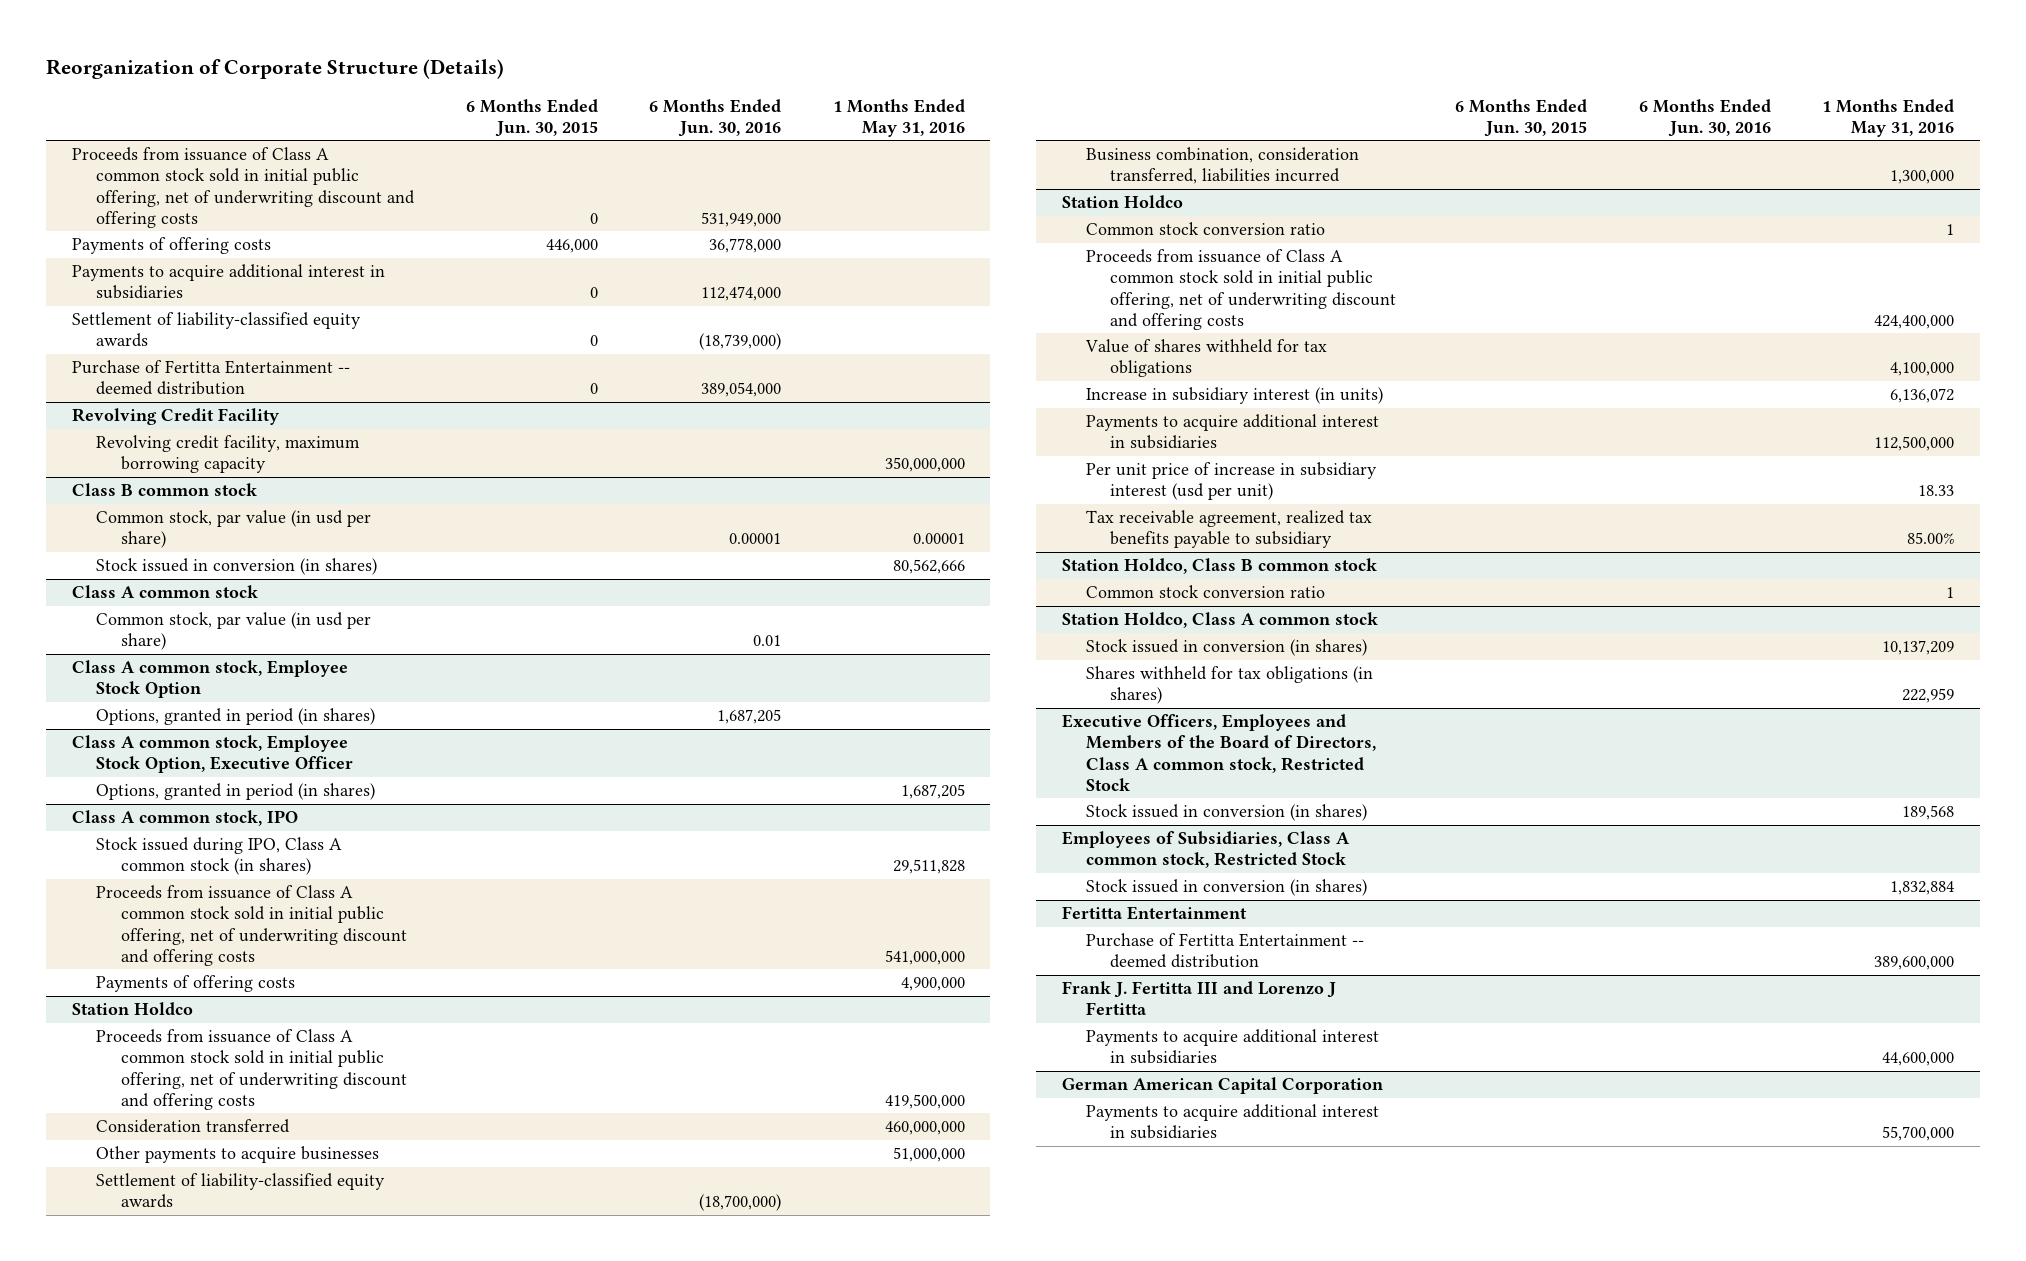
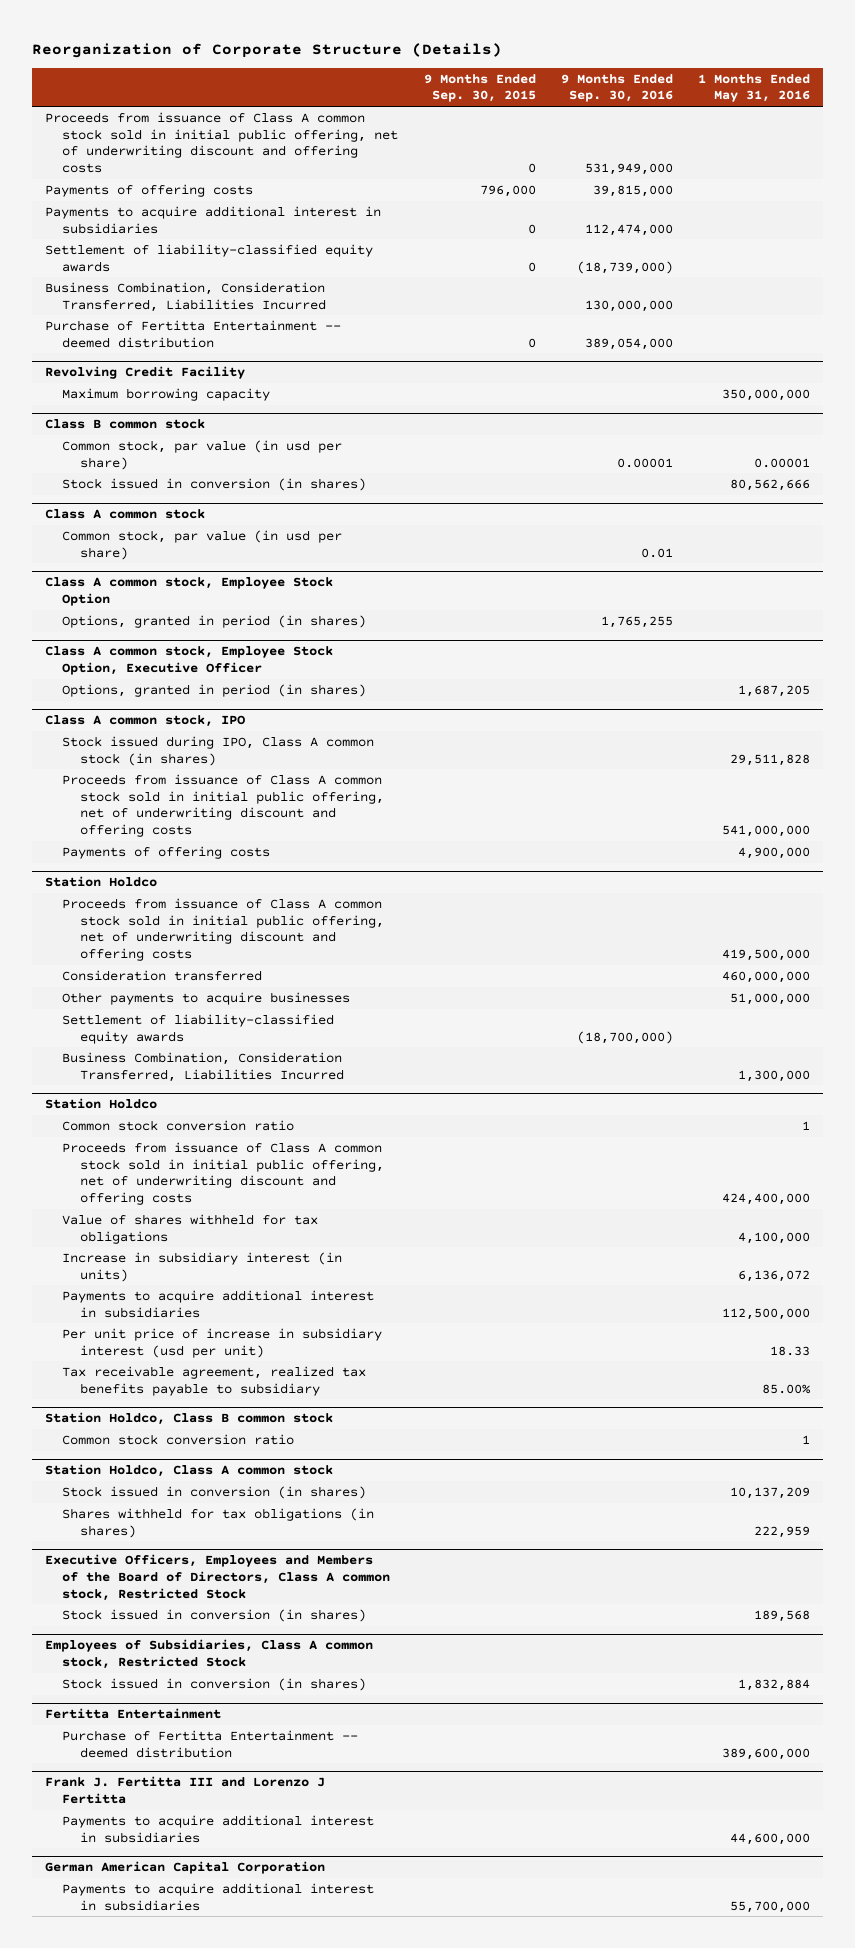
[465,98,598,138] 6 Months Ended Jun. 30, 2015 -> none
[649,98,782,138] 6 Months Ended Jun. 30, 2016 -> none
none -> [423,73,536,103] 9 Months Ended Sep. 30, 2015
none -> [560,73,673,103] 9 Months Ended Sep. 30, 2016
none -> [44,281,327,312] Business Combination, Consideration Transferred, Liabilities Incurred
[96,435,361,474] Revolving credit facility, maximum borrowing capacity -> [62,387,271,401] Maximum borrowing capacity
[1086,147,1360,185] Business combination, consideration transferred, liabilities incurred -> [62,1051,344,1082] Business Combination, Consideration Transferred, Liabilities Incurred

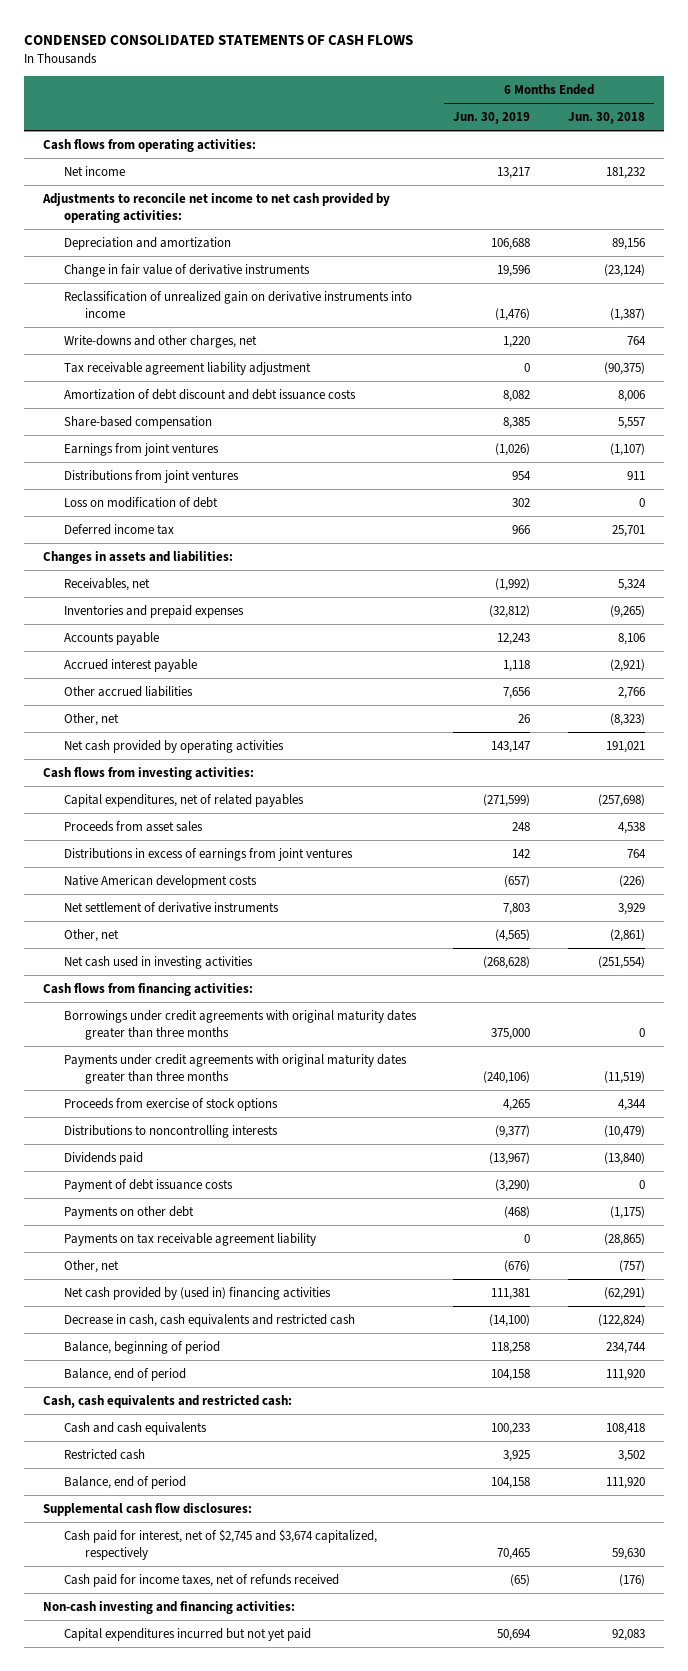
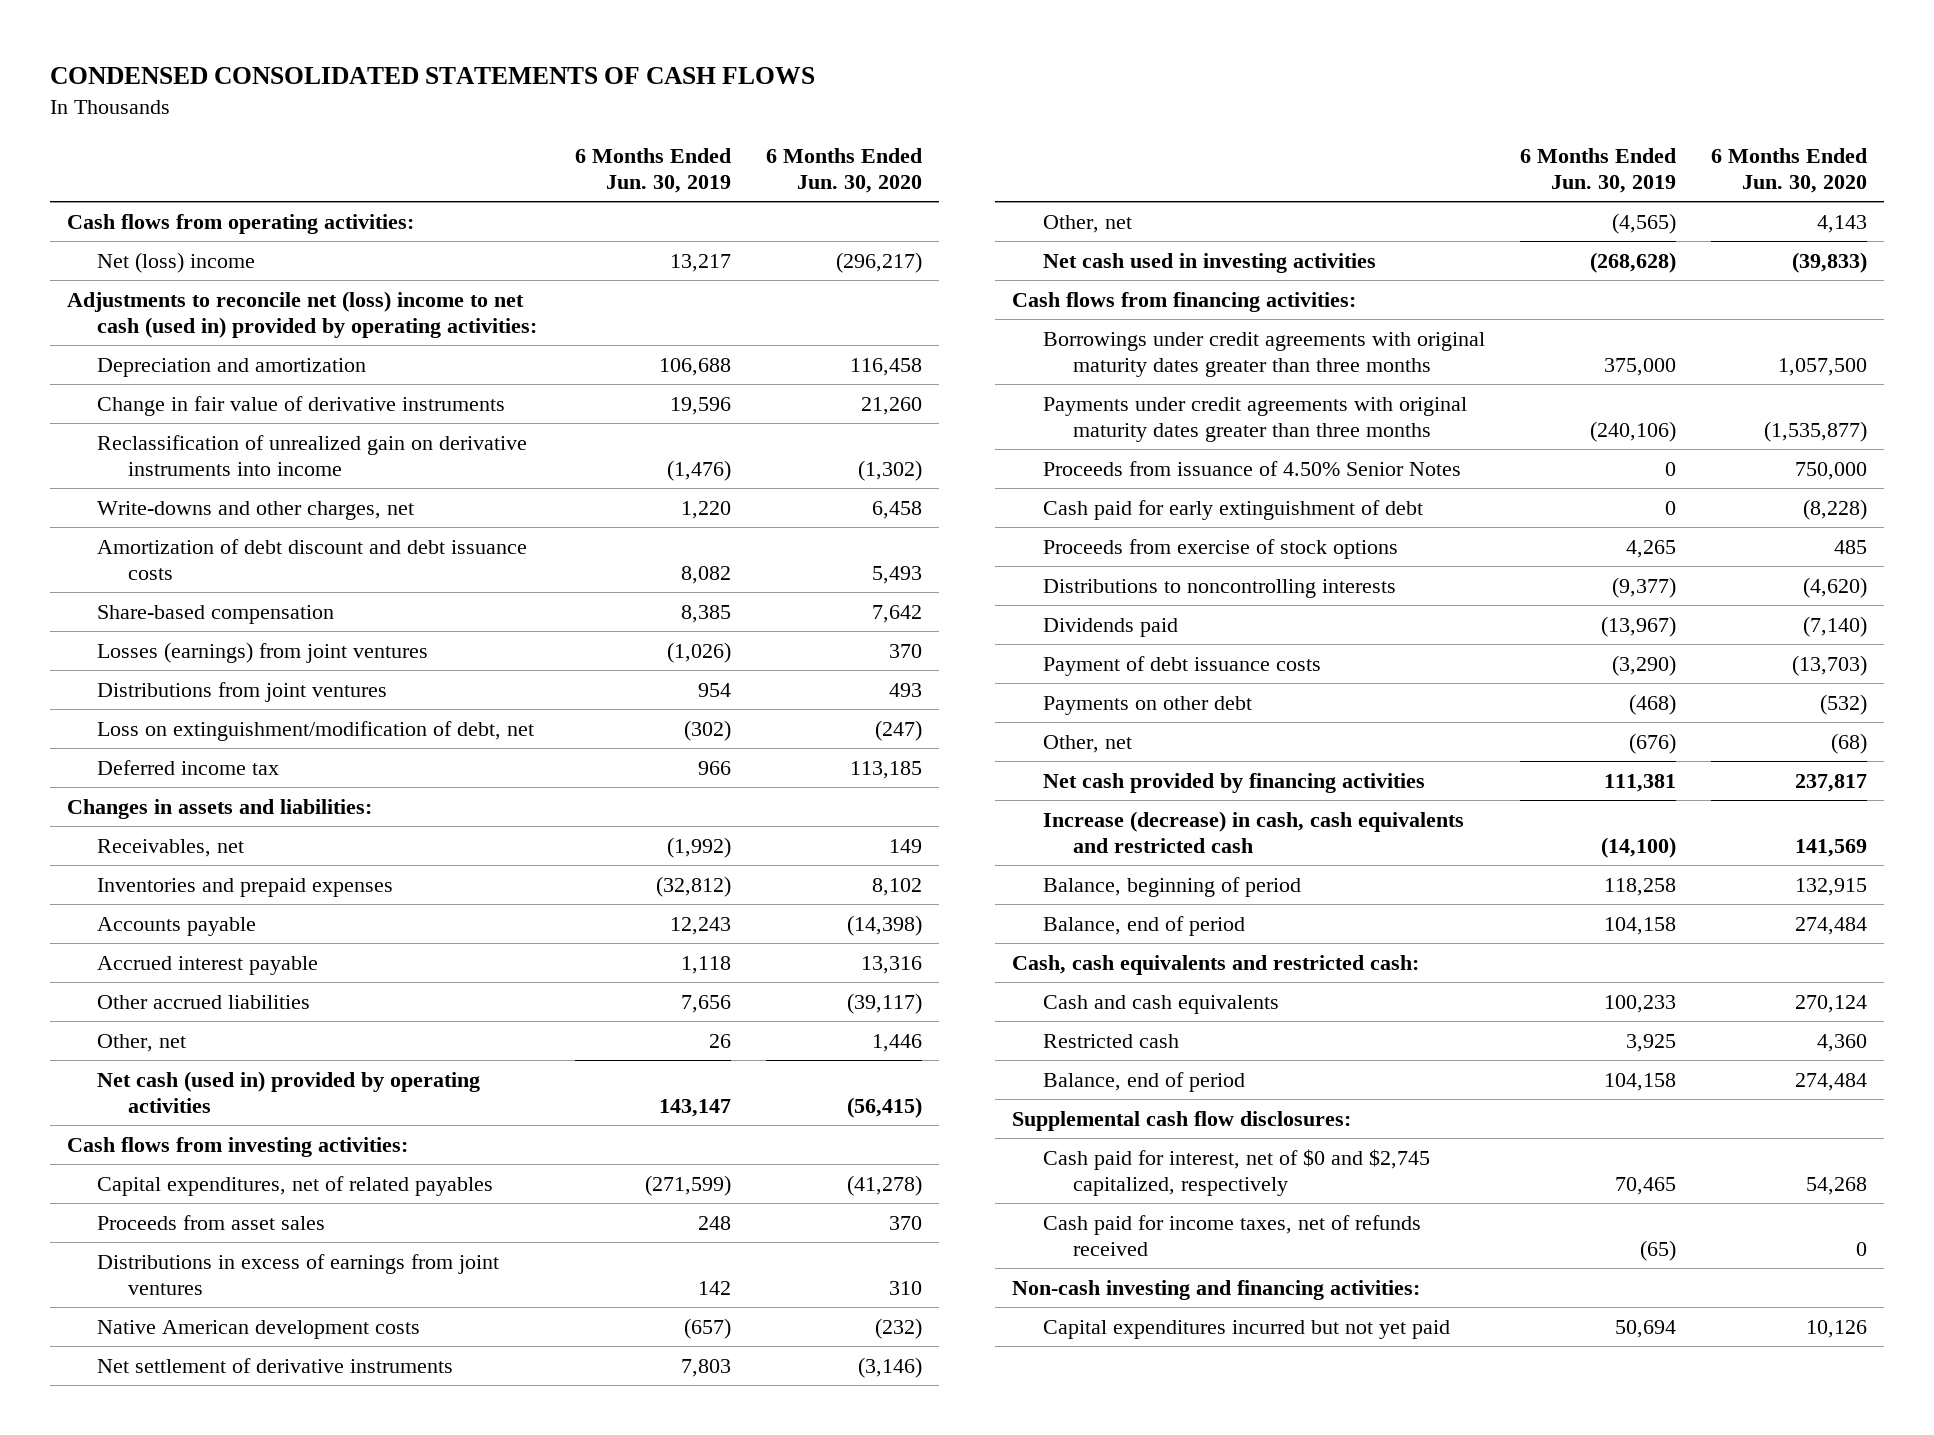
[567,112,645,125] Jun. 30, 2018 -> none
none -> [765,147,922,193] 6 Months Ended Jun. 30, 2020
[63,166,125,177] Net income -> [97,251,256,273] Net (loss) income
[41,193,390,224] Adjustments to reconcile net income to net cash provided by operating activities: -> [67,290,538,338] Adjustments to reconcile net (loss) income to net cash (used in) provided by operating activities:
[63,362,311,376] Tax receivable agreement liability adjustment -> none
[63,443,219,457] Earnings from joint ventures -> [97,641,429,663] Losses (earnings) from joint ventures
[63,497,218,509] Loss on modification of debt -> [97,720,535,741] Loss on extinguishment/modification of debt, net
[512,498,531,508] 302 -> [683,719,731,741] (302)
[63,740,284,754] Net cash provided by operating activities -> [97,1070,481,1113] Net cash (used in) provided by operating activities
none -> [1042,460,1461,476] Proceeds from issuance of 4.50% Senior Notes
none -> [1042,499,1423,520] Cash paid for early extinguishment of debt
[63,1233,316,1247] Payments on tax receivable agreement liability -> none
[63,1287,331,1301] Net cash provided by (used in) financing activities -> [1042,772,1425,793] Net cash provided by financing activities
[63,1314,355,1328] Decrease in cash, cash equivalents and restricted cash -> [1042,810,1464,853] Increase (decrease) in cash, cash equivalents and restricted cash
[63,1529,377,1561] Cash paid for interest, net of $2,745 and $3,674 capitalized, respectively -> [1042,1148,1430,1196] Cash paid for interest, net of $0 and $2,745 capitalized, respectively

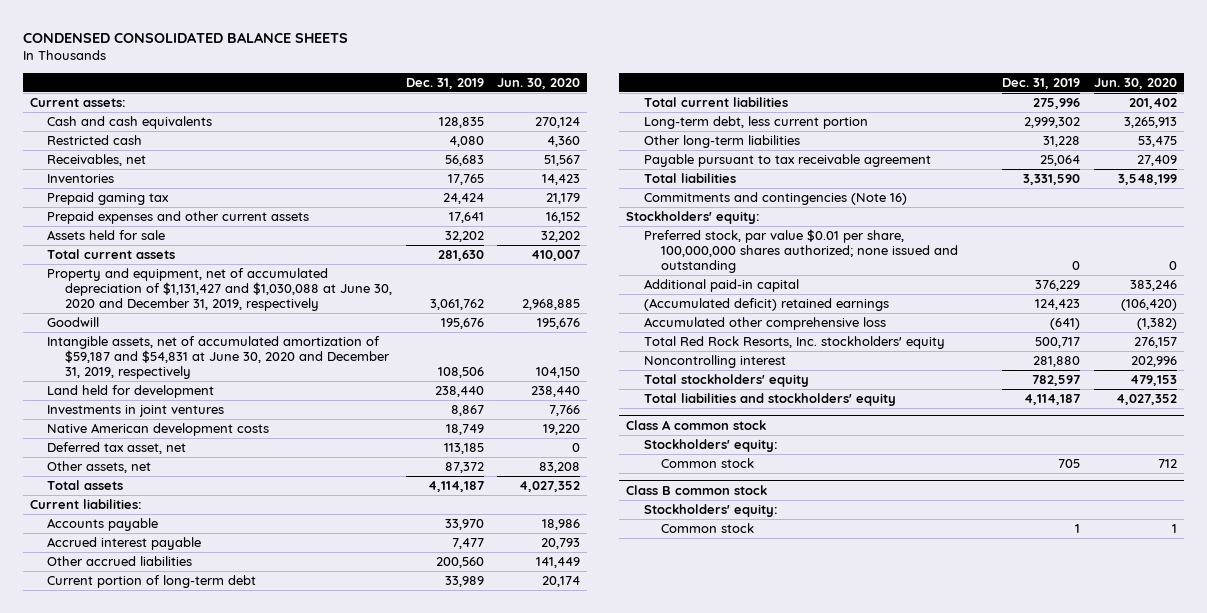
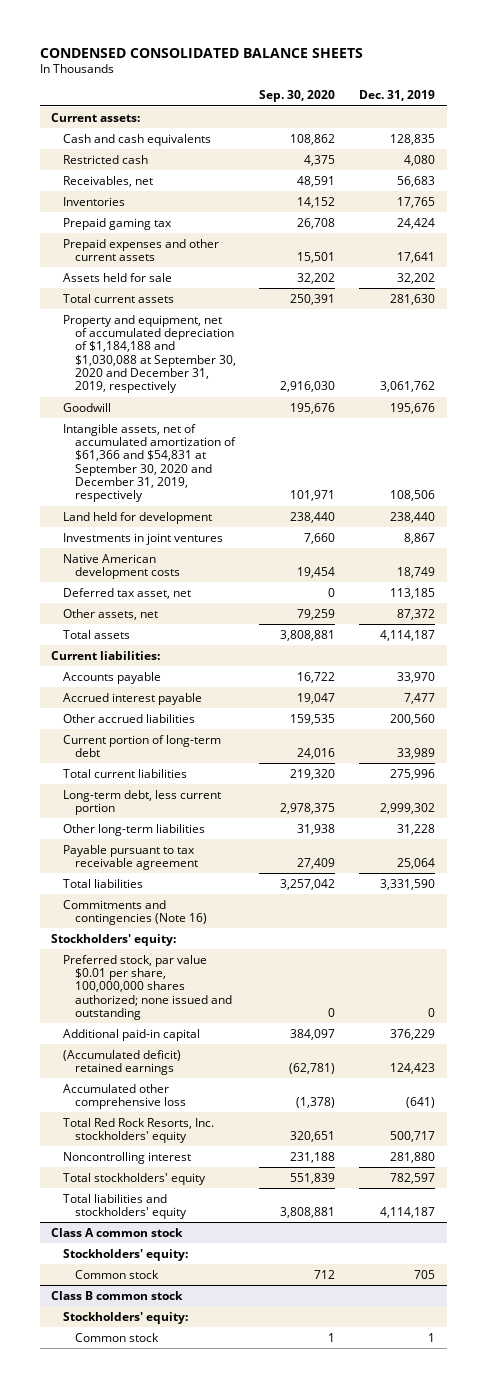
[497,77,581,89] Jun. 30, 2020 -> none
none -> [259,90,336,103] Sep. 30, 2020
[47,268,392,312] Property and equipment, net of accumulated depreciation of $1,131,427 and $1,030,088 at June 30, 2020 and December 31, 2019, respectively -> [63,314,236,394] Property and equipment, net of accumulated depreciation of $1,184,188 and $1,030,088 at September 30, 2020 and December 31, 2019, respectively
[47,336,390,380] Intangible assets, net of accumulated amortization of $59,187 and $54,831 at June 30, 2020 and December 31, 2019, respectively -> [63,423,236,503] Intangible assets, net of accumulated amortization of $61,366 and $54,831 at September 30, 2020 and December 31, 2019, respectively

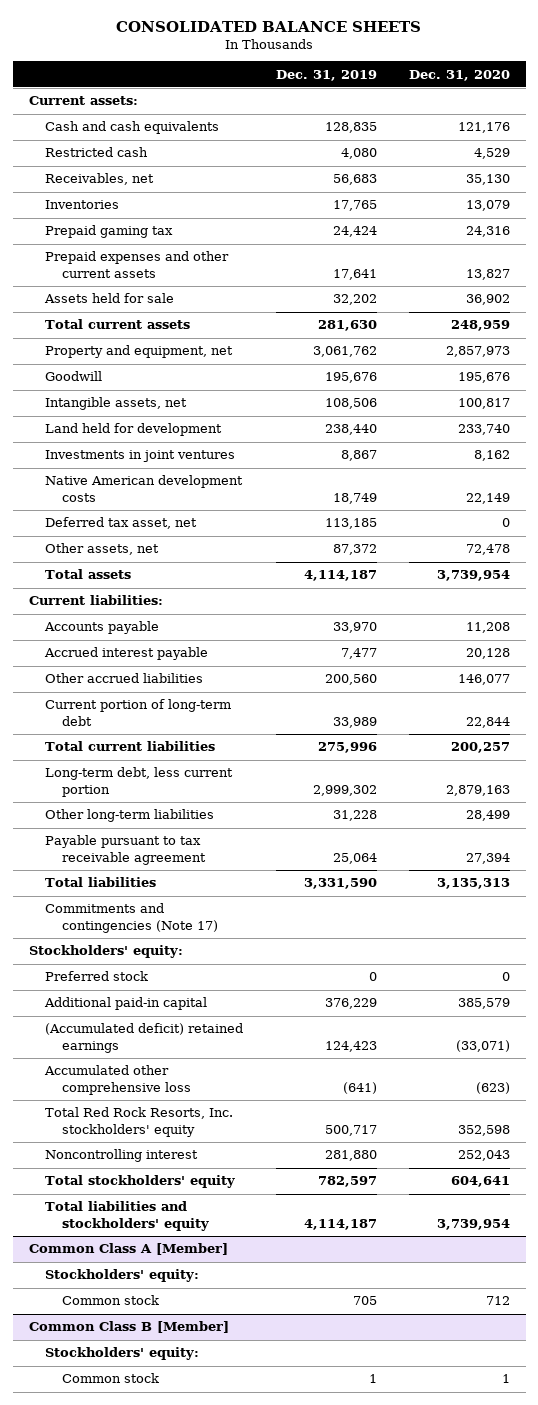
[39,47,363,58] CONDENSED CONSOLIDATED BALANCE SHEETS -> [116,21,422,33] CONSOLIDATED BALANCE SHEETS
[259,90,336,103] Sep. 30, 2020 -> none
none -> [408,69,510,81] Dec. 31, 2020
[63,314,236,394] Property and equipment, net of accumulated depreciation of $1,184,188 and $1,030,088 at September 30, 2020 and December 31, 2019, respectively -> [45,345,234,359] Property and equipment, net
[63,423,236,503] Intangible assets, net of accumulated amortization of $61,366 and $54,831 at September 30, 2020 and December 31, 2019, respectively -> [45,397,188,411] Intangible assets, net
[63,899,207,925] Commitments and contingencies (Note 16) -> [45,903,218,933] Commitments and contingencies (Note 17)
[63,954,232,1020] Preferred stock, par value $0.01 per share, 100,000,000 shares authorized; none issued and outstanding -> [45,971,149,982] Preferred stock
[51,1227,184,1237] Class A common stock -> [28,1243,228,1256] Common Class A [Member]
[51,1290,184,1300] Class B common stock -> [28,1321,229,1334] Common Class B [Member]

